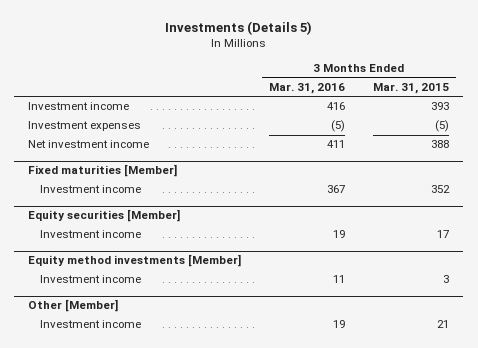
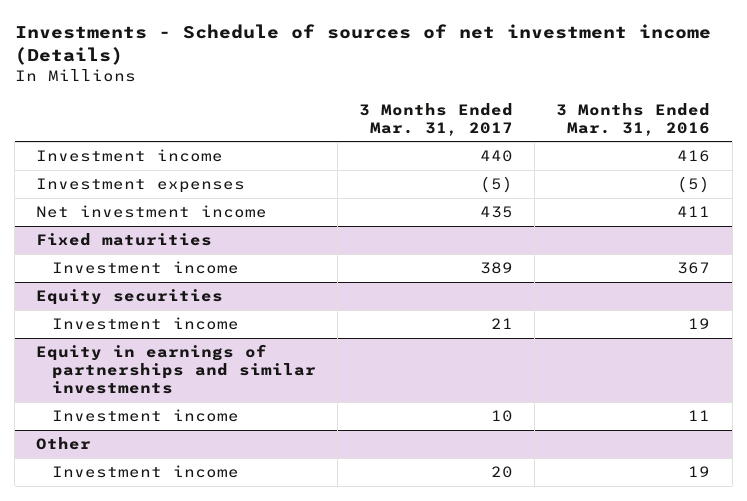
[164,21,312,36] Investments (Details 5) -> [14,23,711,65] Investments - Schedule of sources of net investment income (Details)
[373,83,450,95] Mar. 31, 2015 -> none
none -> [358,102,513,136] 3 Months Ended Mar. 31, 2017
[28,164,178,178] Fixed maturities [Member] -> [36,233,213,247] Fixed maturities
[28,209,181,223] Equity securities [Member] -> [36,289,224,306] Equity securities
[28,254,242,268] Equity method investments [Member] -> [36,344,316,395] Equity in earnings of partnerships and similar investments
[28,299,119,313] Other [Member] -> [36,437,92,451] Other

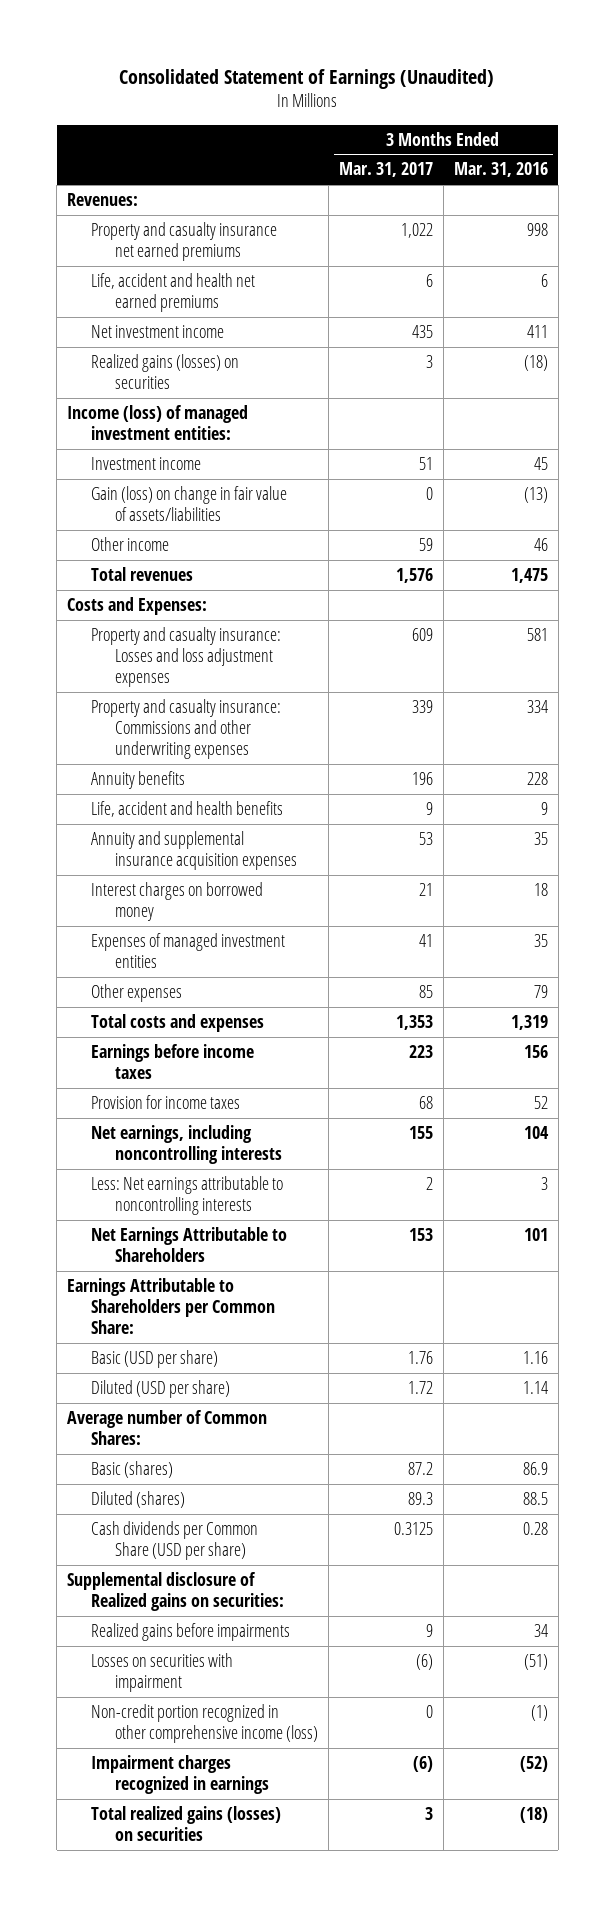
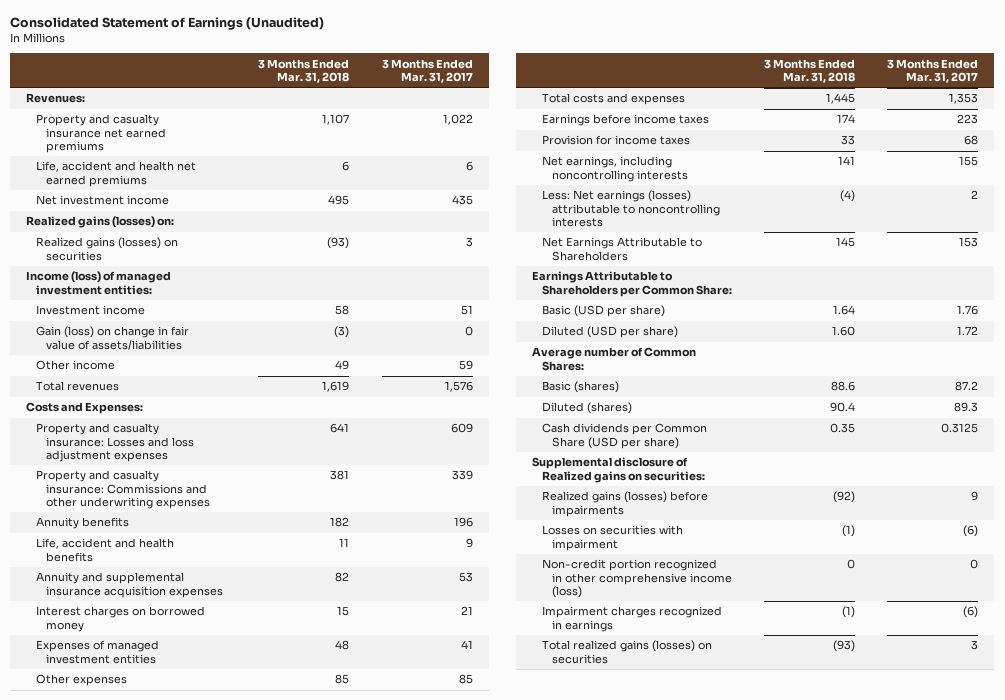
[453,162,548,178] Mar. 31, 2016 -> none
none -> [258,58,350,83] 3 Months Ended Mar. 31, 2018
none -> [26,216,175,229] Realized gains (losses) on:
[91,1176,284,1216] Less: Net earnings attributable to noncontrolling interests -> [542,190,720,228] Less: Net earnings (losses) attributable to noncontrolling interests
[91,1623,291,1642] Realized gains before impairments -> [542,491,709,517] Realized gains (losses) before impairments

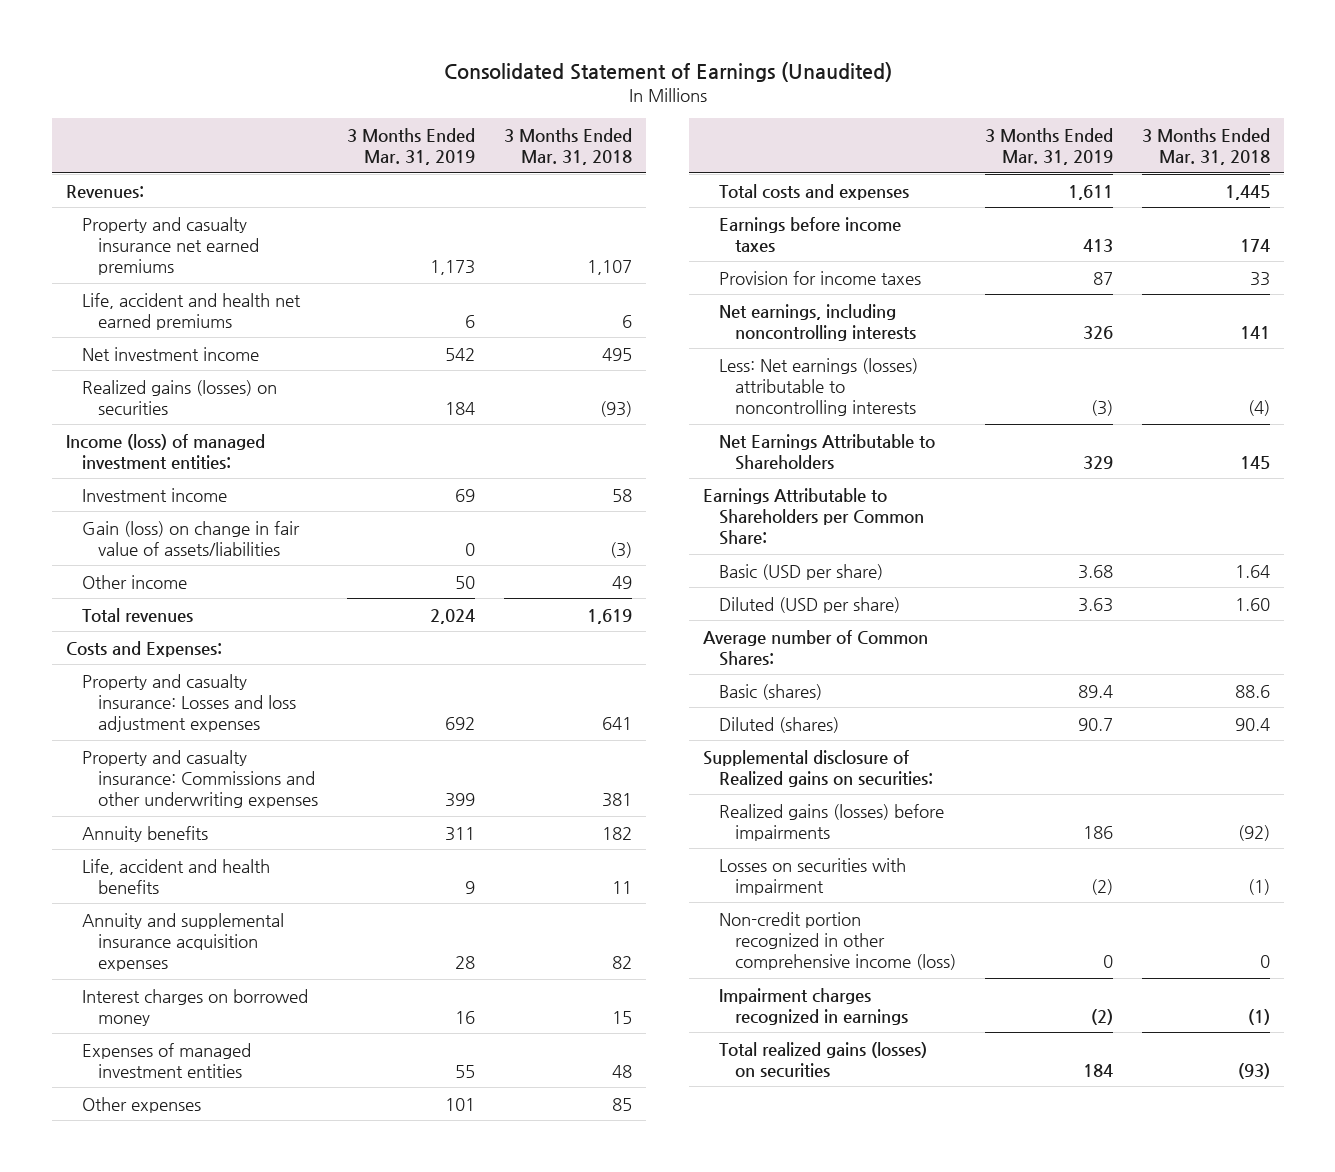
[381,58,473,83] 3 Months Ended Mar. 31, 2017 -> none
none -> [347,128,476,166] 3 Months Ended Mar. 31, 2019
[26,216,175,229] Realized gains (losses) on: -> none
[542,423,708,449] Cash dividends per Common Share (USD per share) -> none

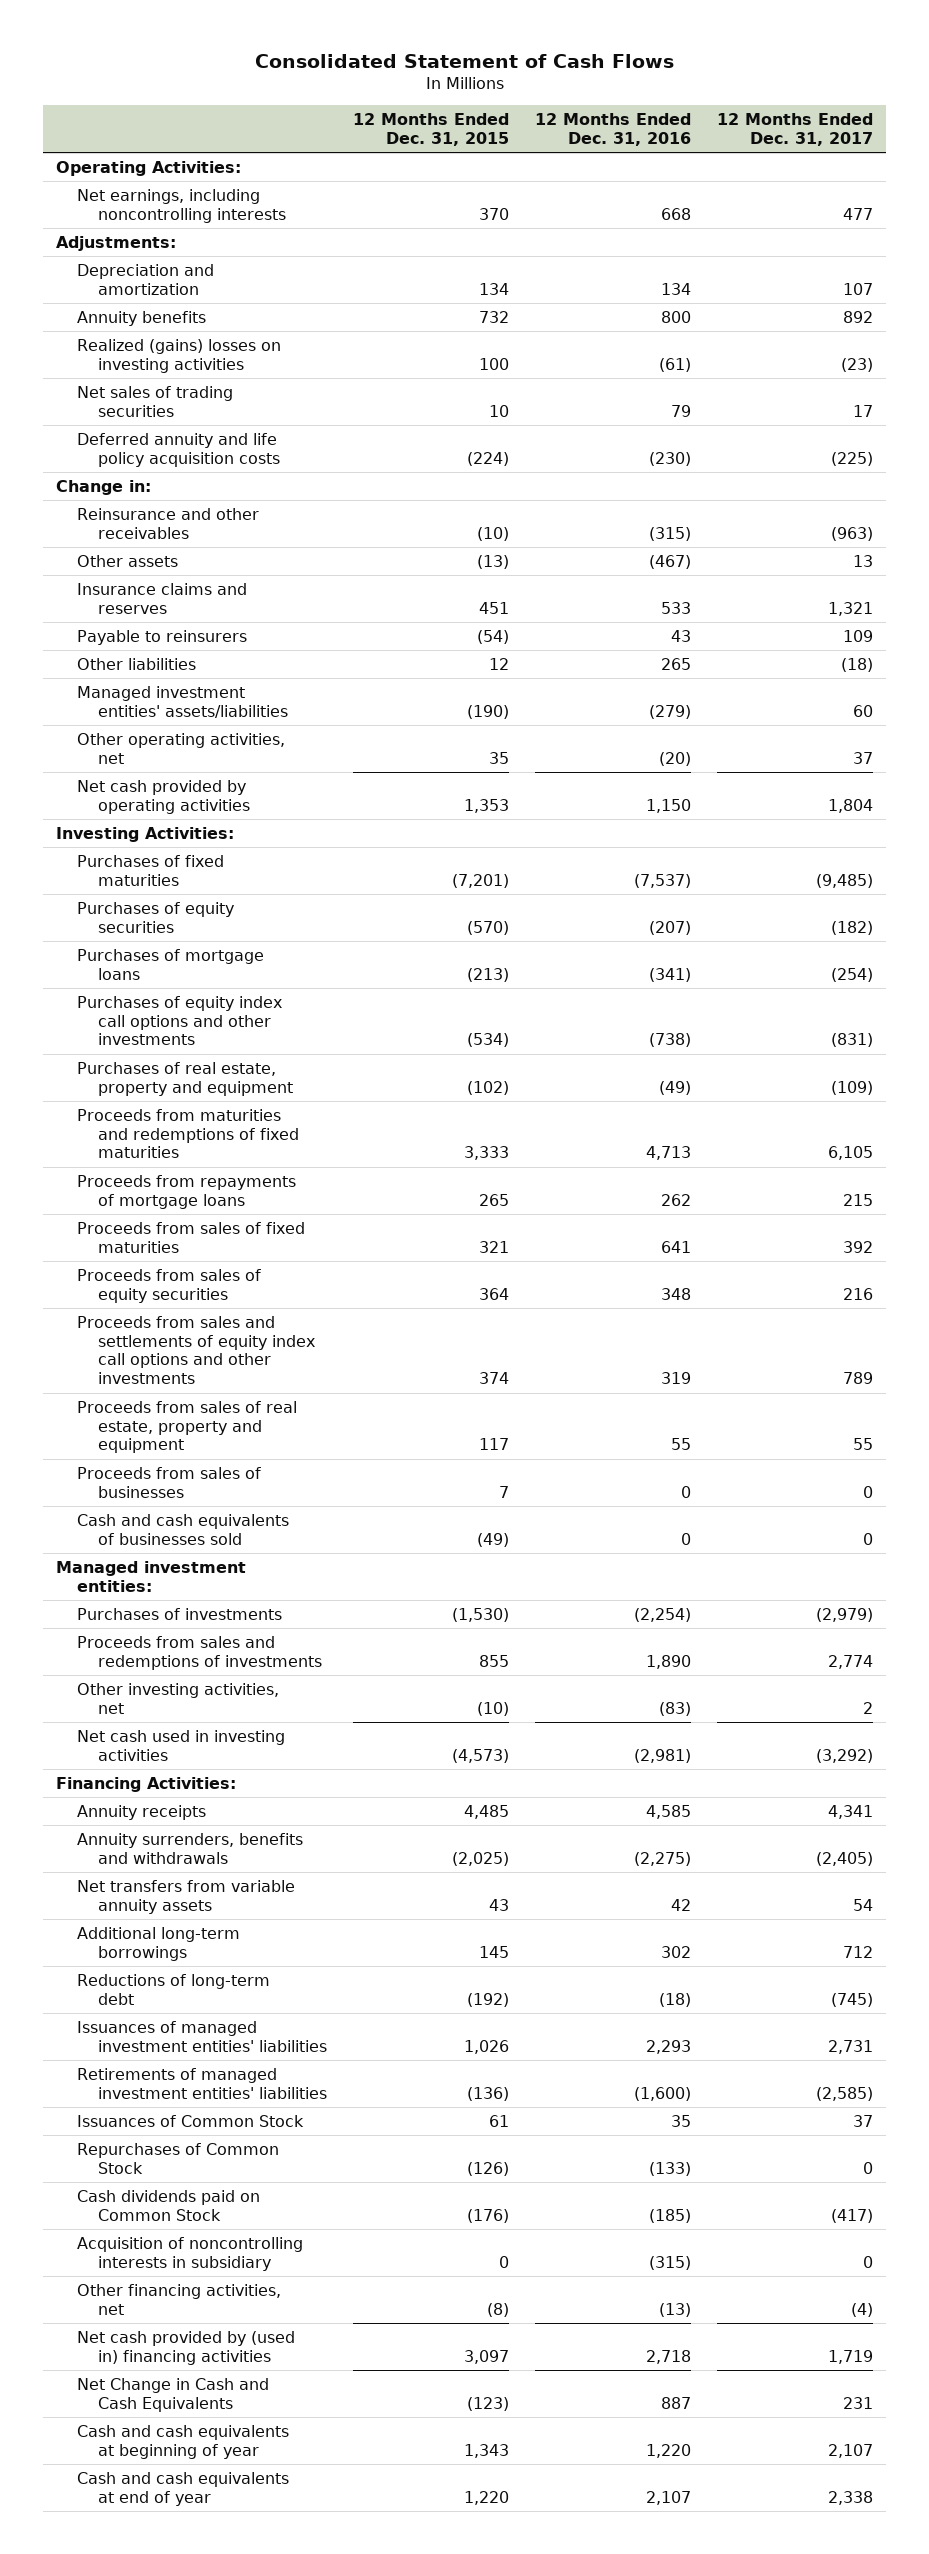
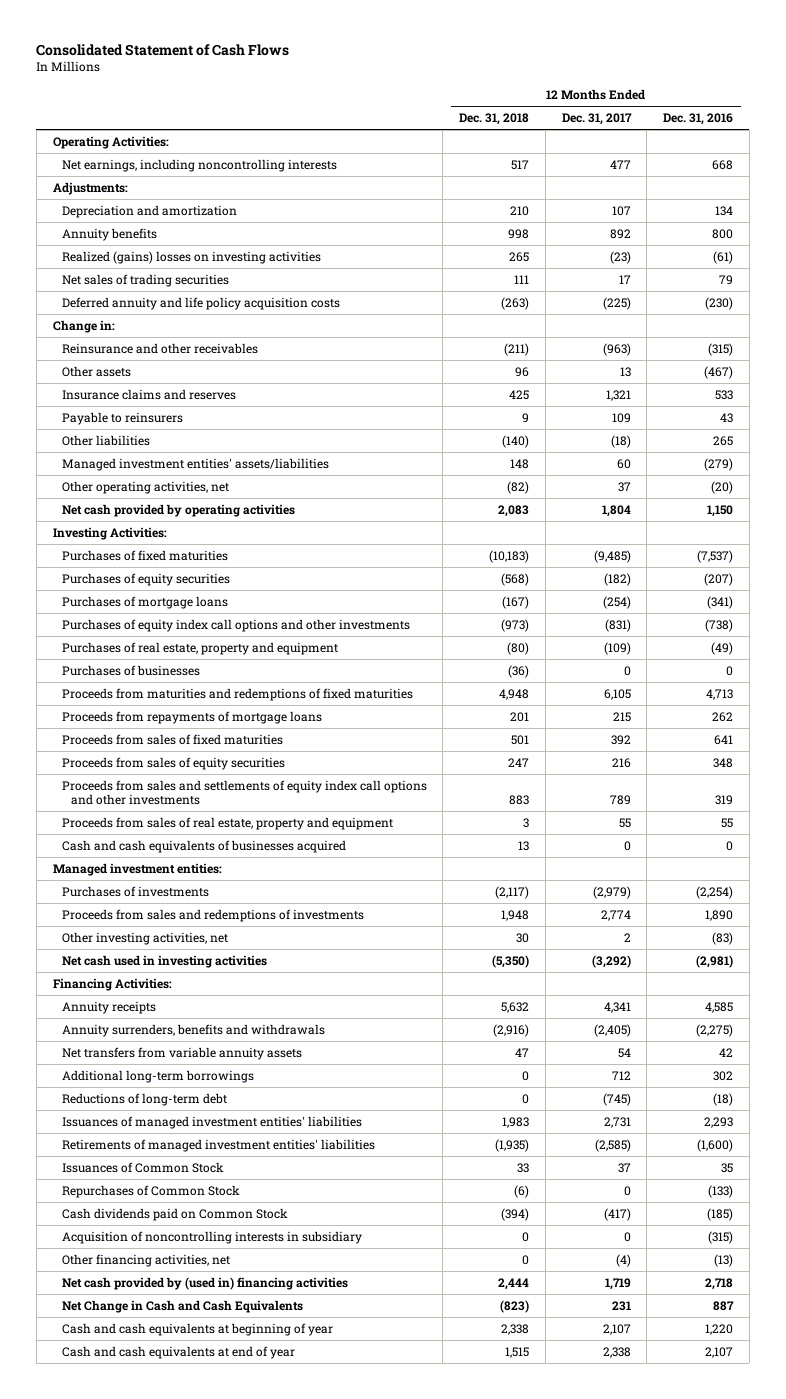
[353,113,510,146] 12 Months Ended Dec. 31, 2015 -> none
none -> [459,112,530,125] Dec. 31, 2018
none -> [61,664,200,676] Purchases of businesses
[77,1467,262,1498] Proceeds from sales of businesses -> none
[77,1514,290,1545] Cash and cash equivalents of businesses sold -> [61,839,346,853] Cash and cash equivalents of businesses acquired

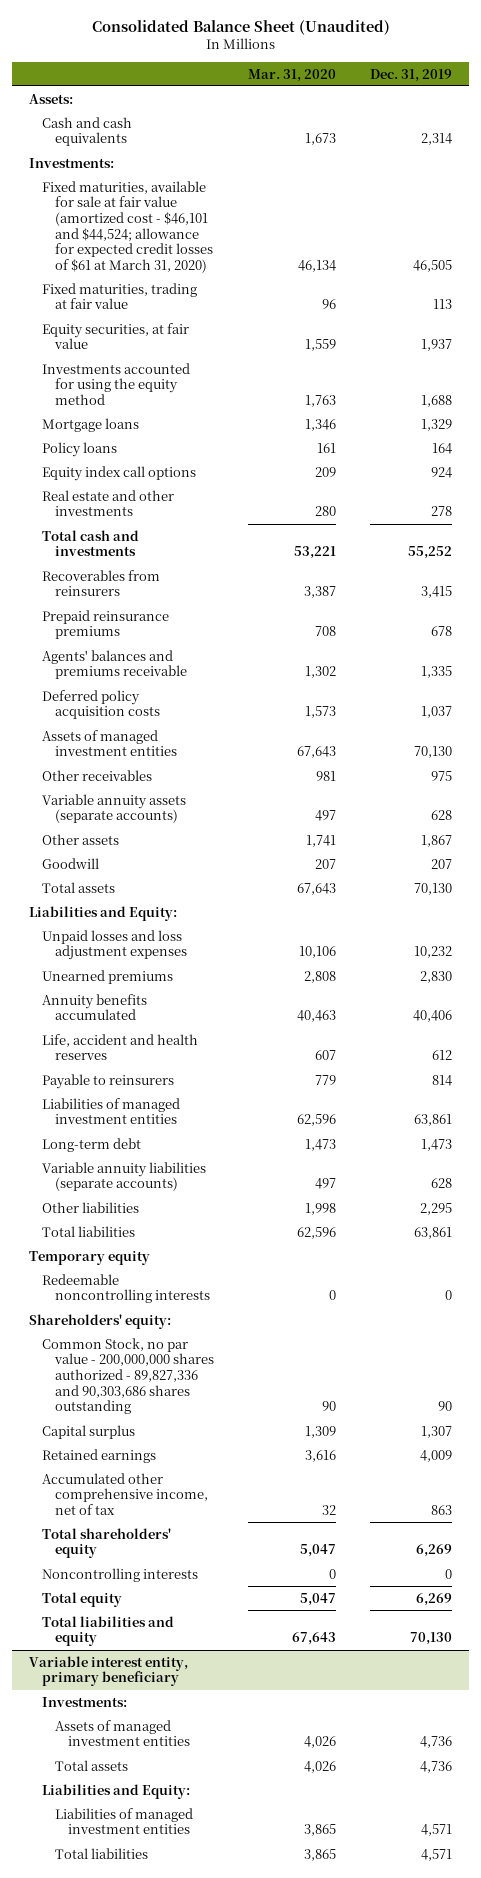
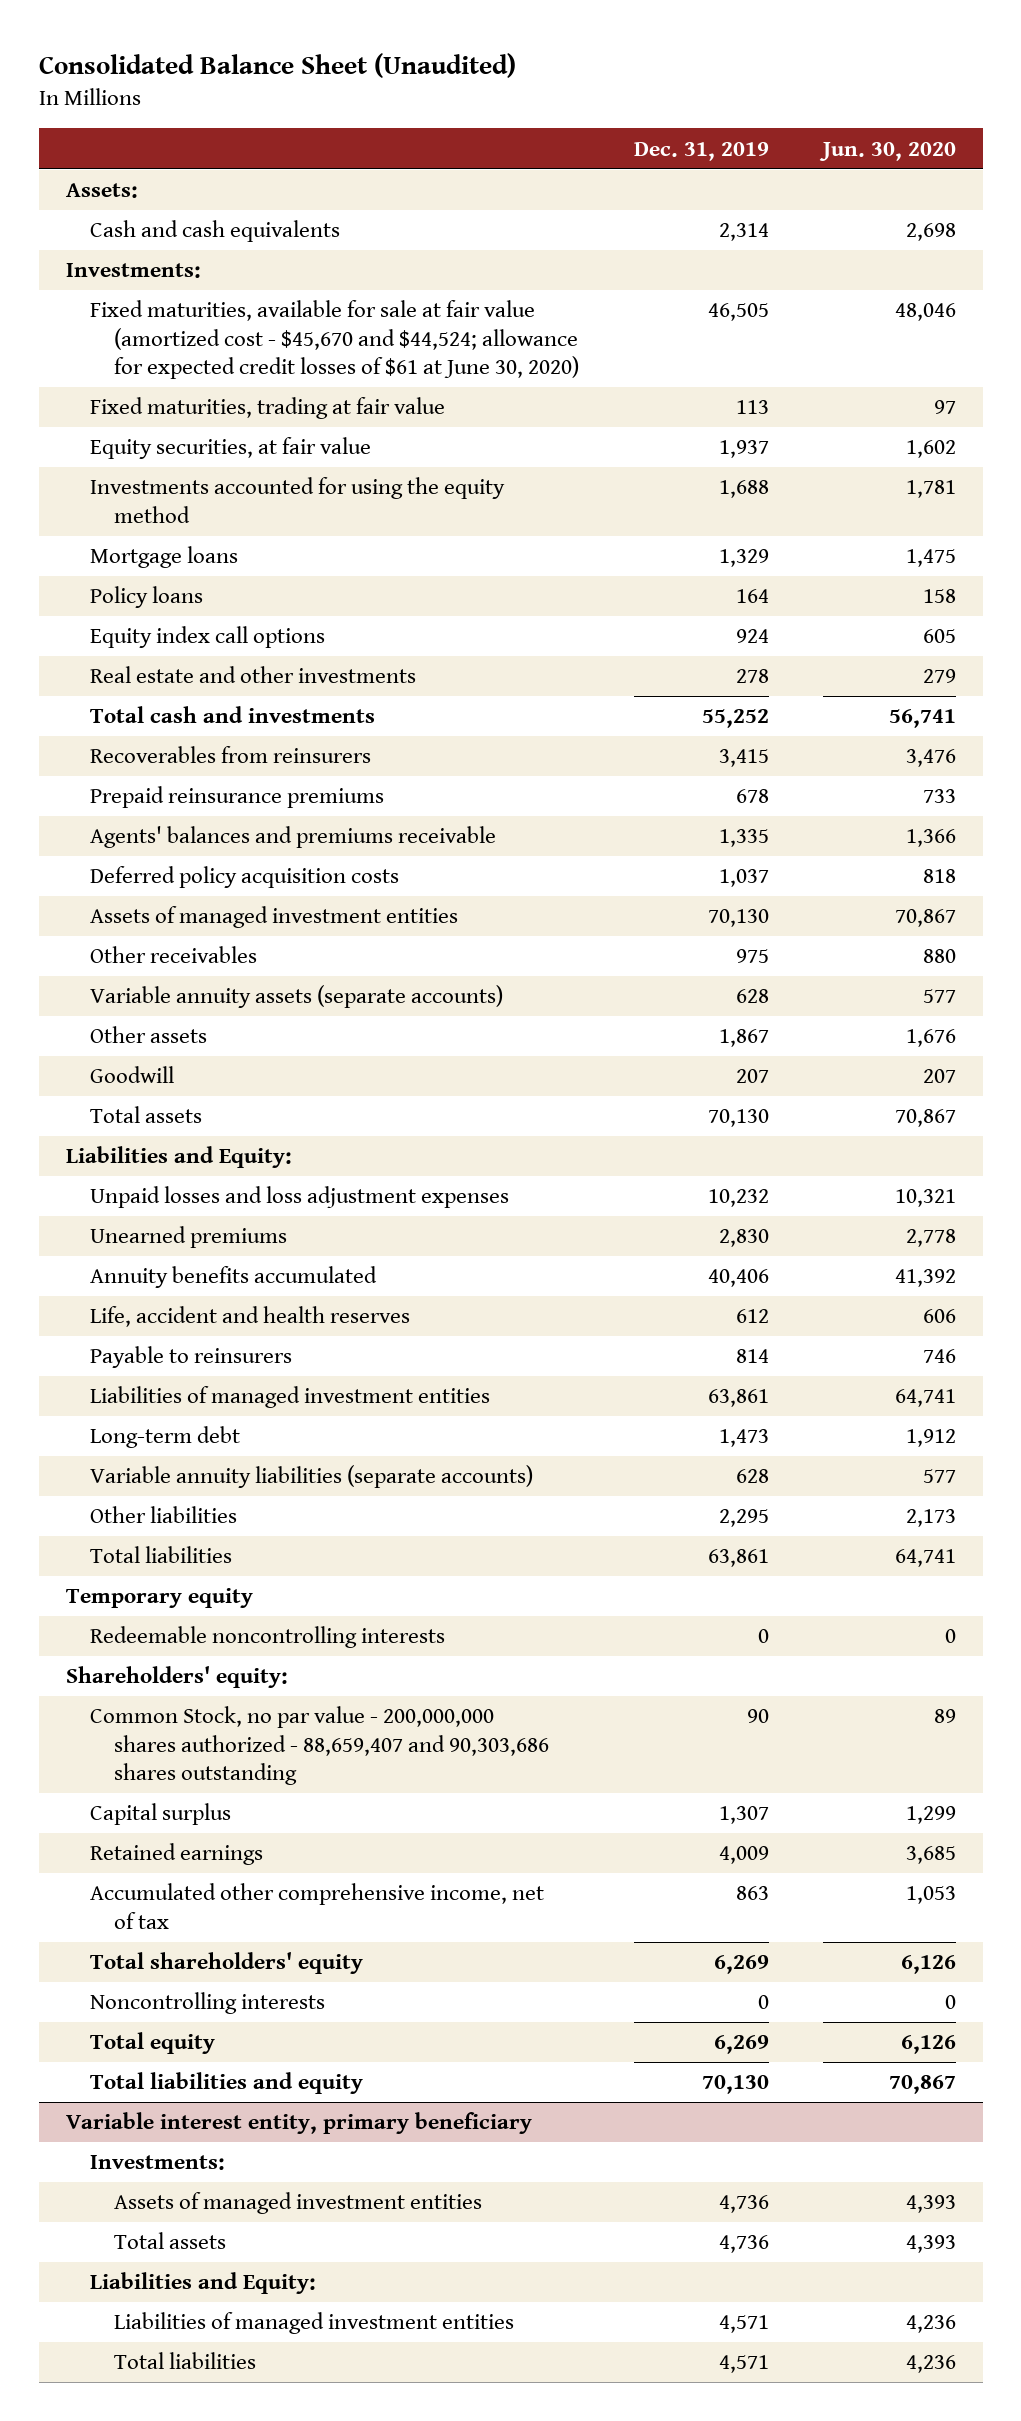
[247,68,336,82] Mar. 31, 2020 -> none
none -> [818,141,956,161] Jun. 30, 2020
[41,180,213,274] Fixed maturities, available for sale at fair value (amortized cost - $46,101 and $44,524; allowance for expected credit losses of $61 at March 31, 2020) -> [90,300,580,379] Fixed maturities, available for sale at fair value (amortized cost - $45,670 and $44,524; allowance for expected credit losses of $61 at June 30, 2020)
[41,1337,214,1415] Common Stock, no par value - 200,000,000 shares authorized - 89,827,336 and 90,303,686 shares outstanding -> [90,1706,550,1785] Common Stock, no par value - 200,000,000 shares authorized - 88,659,407 and 90,303,686 shares outstanding

